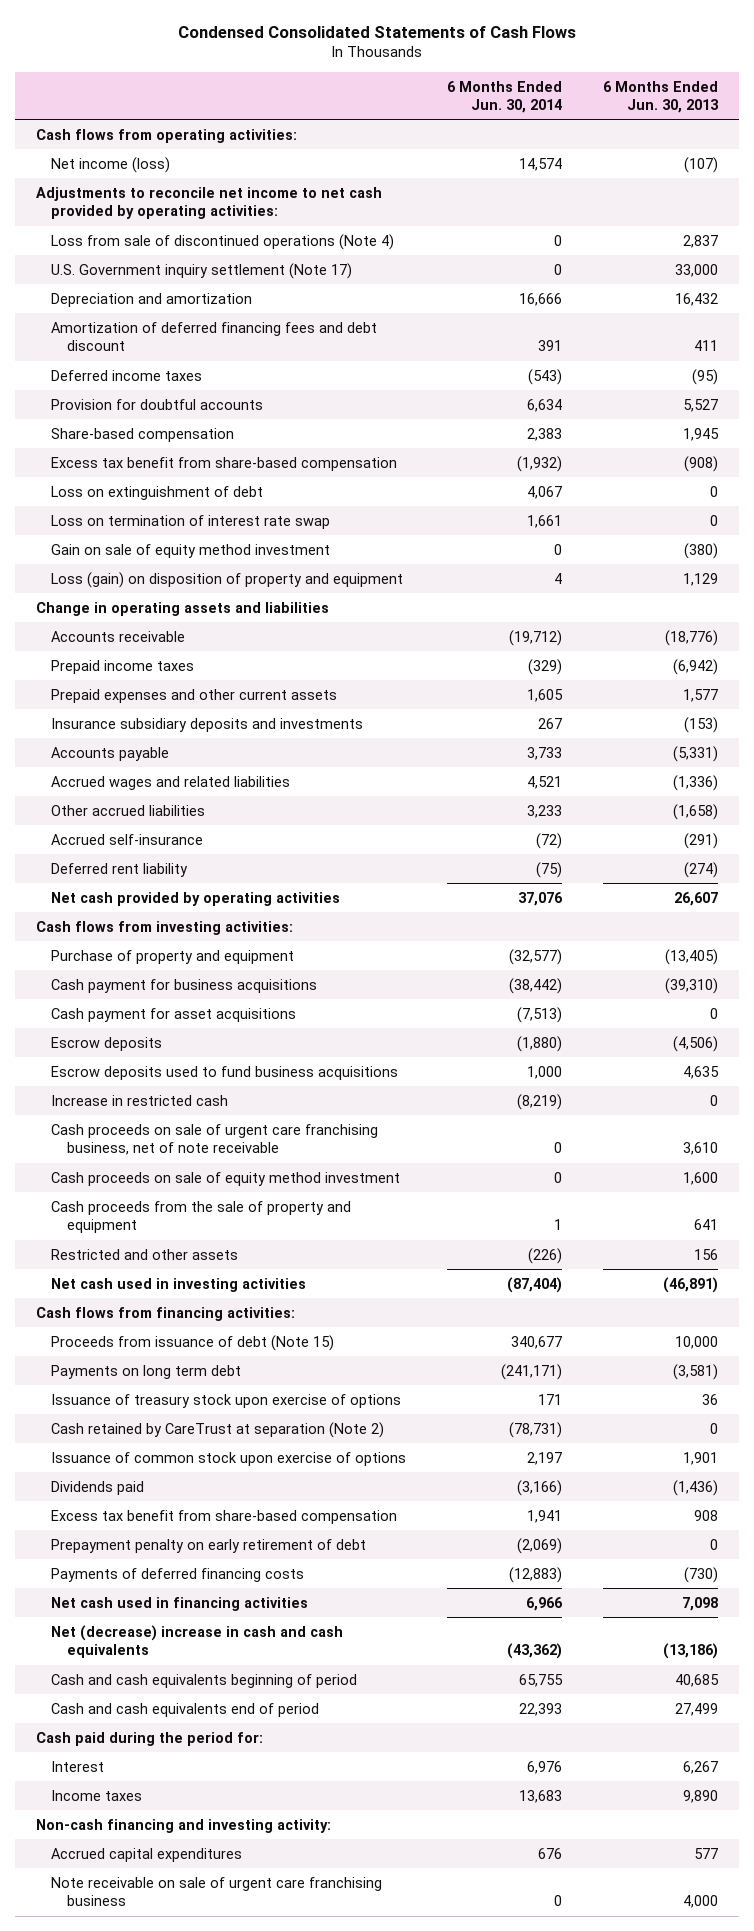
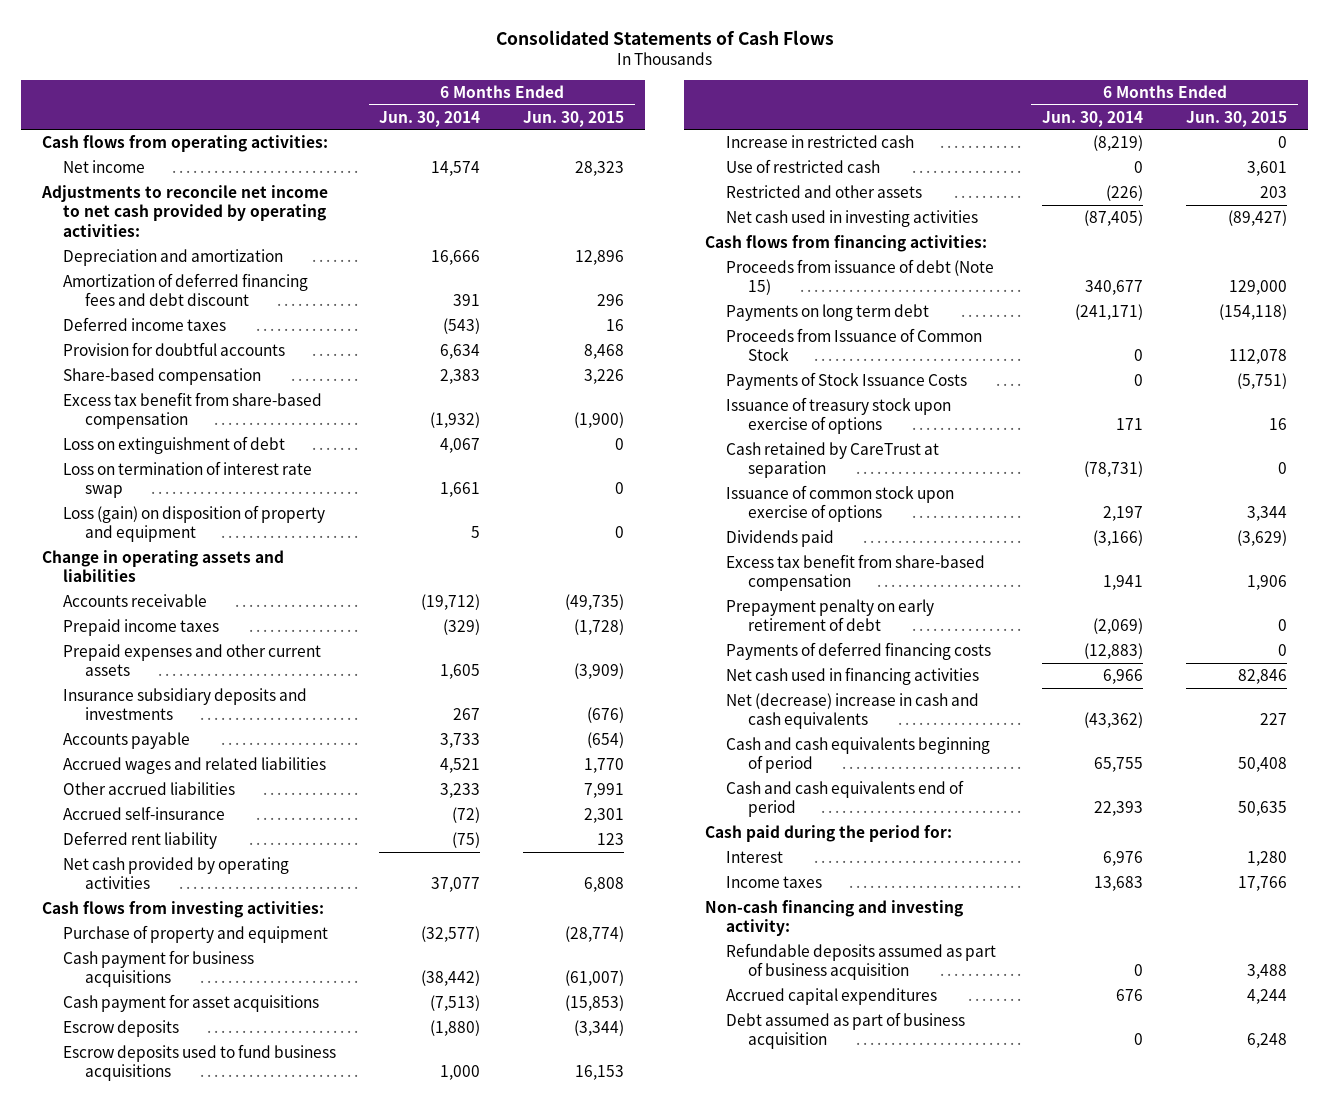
[177,25,576,38] Condensed Consolidated Statements of Cash Flows -> [495,29,834,45] Consolidated Statements of Cash Flows
[603,80,720,113] 6 Months Ended Jun. 30, 2013 -> none
none -> [523,110,625,127] Jun. 30, 2015
[51,156,171,173] Net income (loss) -> [63,159,146,173] Net income
[51,233,395,250] Loss from sale of discontinued operations (Note 4) -> none
[51,262,353,279] U.S. Government inquiry settlement (Note 17) -> none
[51,543,331,558] Gain on sale of equity method investment -> none
[554,572,563,584] 4 -> [471,526,481,539] 5
[518,891,564,906] 37,076 -> [431,877,481,893] 37,077
[51,1123,379,1155] Cash proceeds on sale of urgent care franchising business, net of note receivable -> none
[51,1171,401,1186] Cash proceeds on sale of equity method investment -> none
[51,1200,352,1233] Cash proceeds from the sale of property and equipment -> none
none -> [726,158,881,173] Use of restricted cash
[507,1276,563,1293] (87,404) -> [1084,209,1144,226] (87,405)
none -> [726,327,983,362] Proceeds from Issuance of Common Stock
none -> [726,371,968,390] Payments of Stock Issuance Costs
[51,1421,385,1438] Cash retained by CareTrust at separation (Note 2) -> [726,441,940,479] Cash retained by CareTrust at separation
none -> [726,942,997,981] Refundable deposits assumed as part of business acquisition
[51,1876,383,1906] Note receivable on sale of urgent care franchising business -> none
none -> [726,1011,966,1050] Debt assumed as part of business acquisition

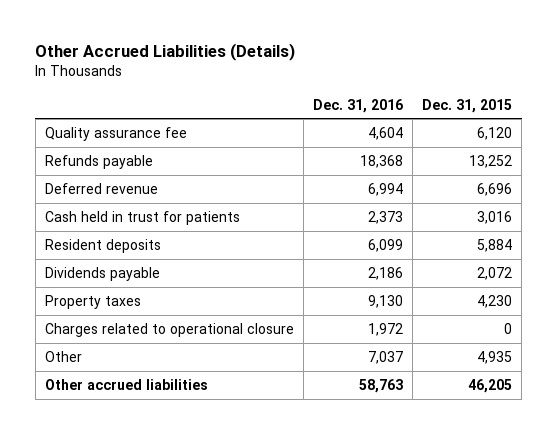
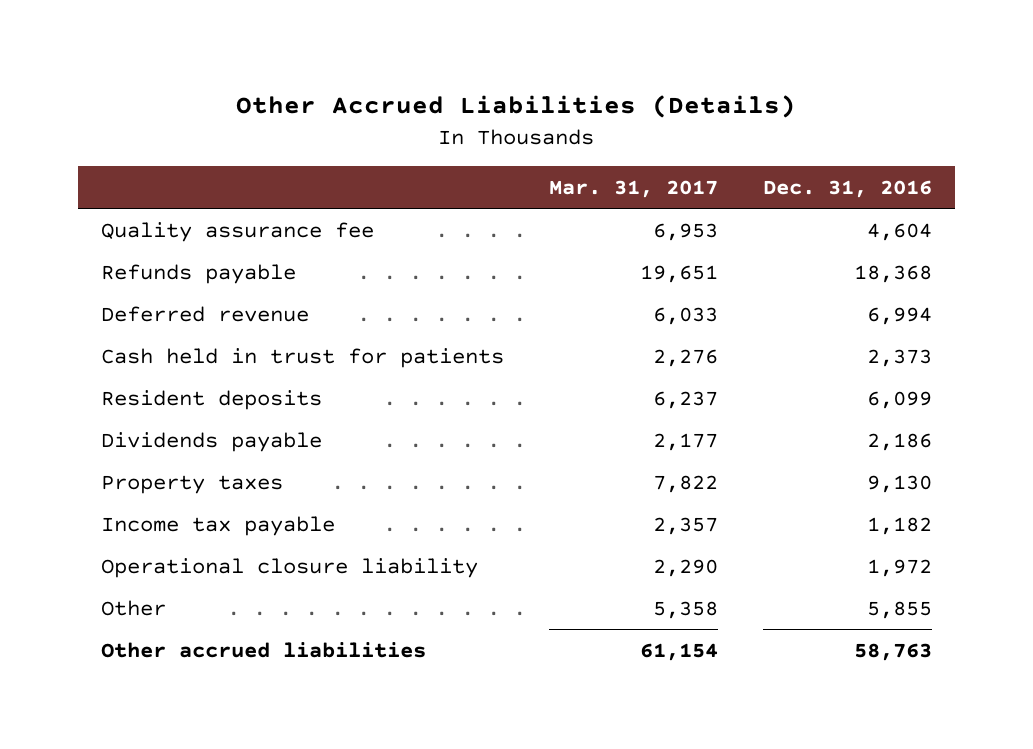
[422,98,513,113] Dec. 31, 2015 -> none
none -> [548,179,718,198] Mar. 31, 2017
none -> [100,515,335,536] Income tax payable
[44,322,294,337] Charges related to operational closure -> [100,557,478,578] Operational closure liability
[368,350,404,364] 7,037 -> [867,600,933,619] 5,855

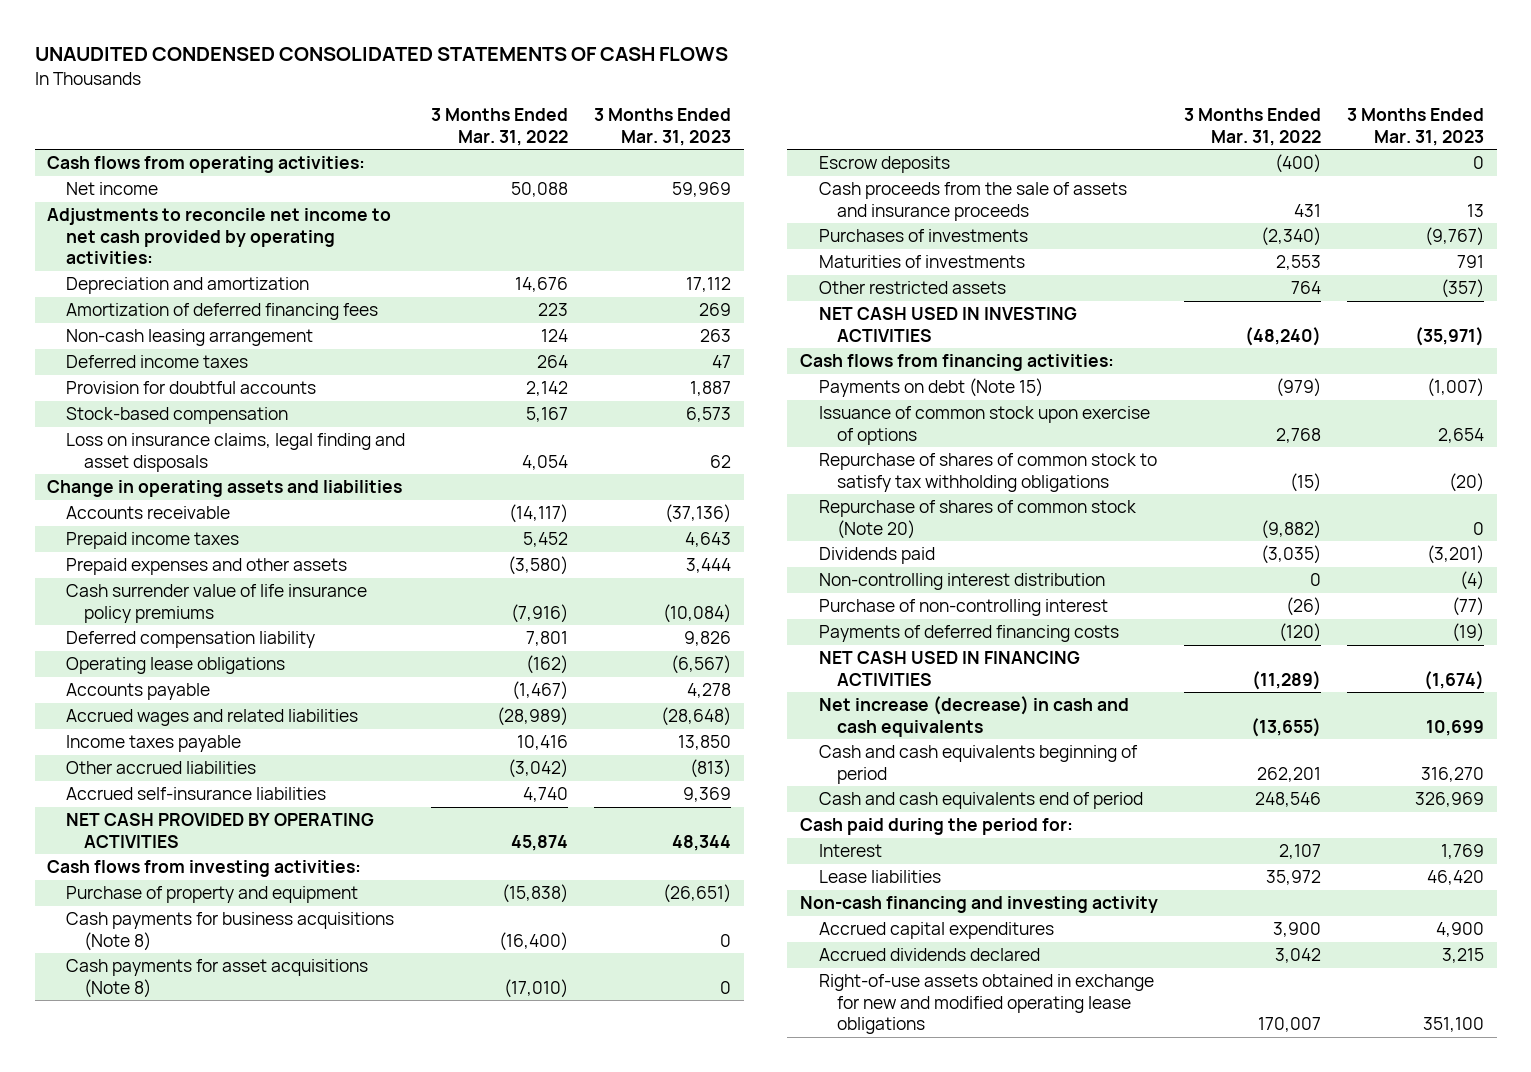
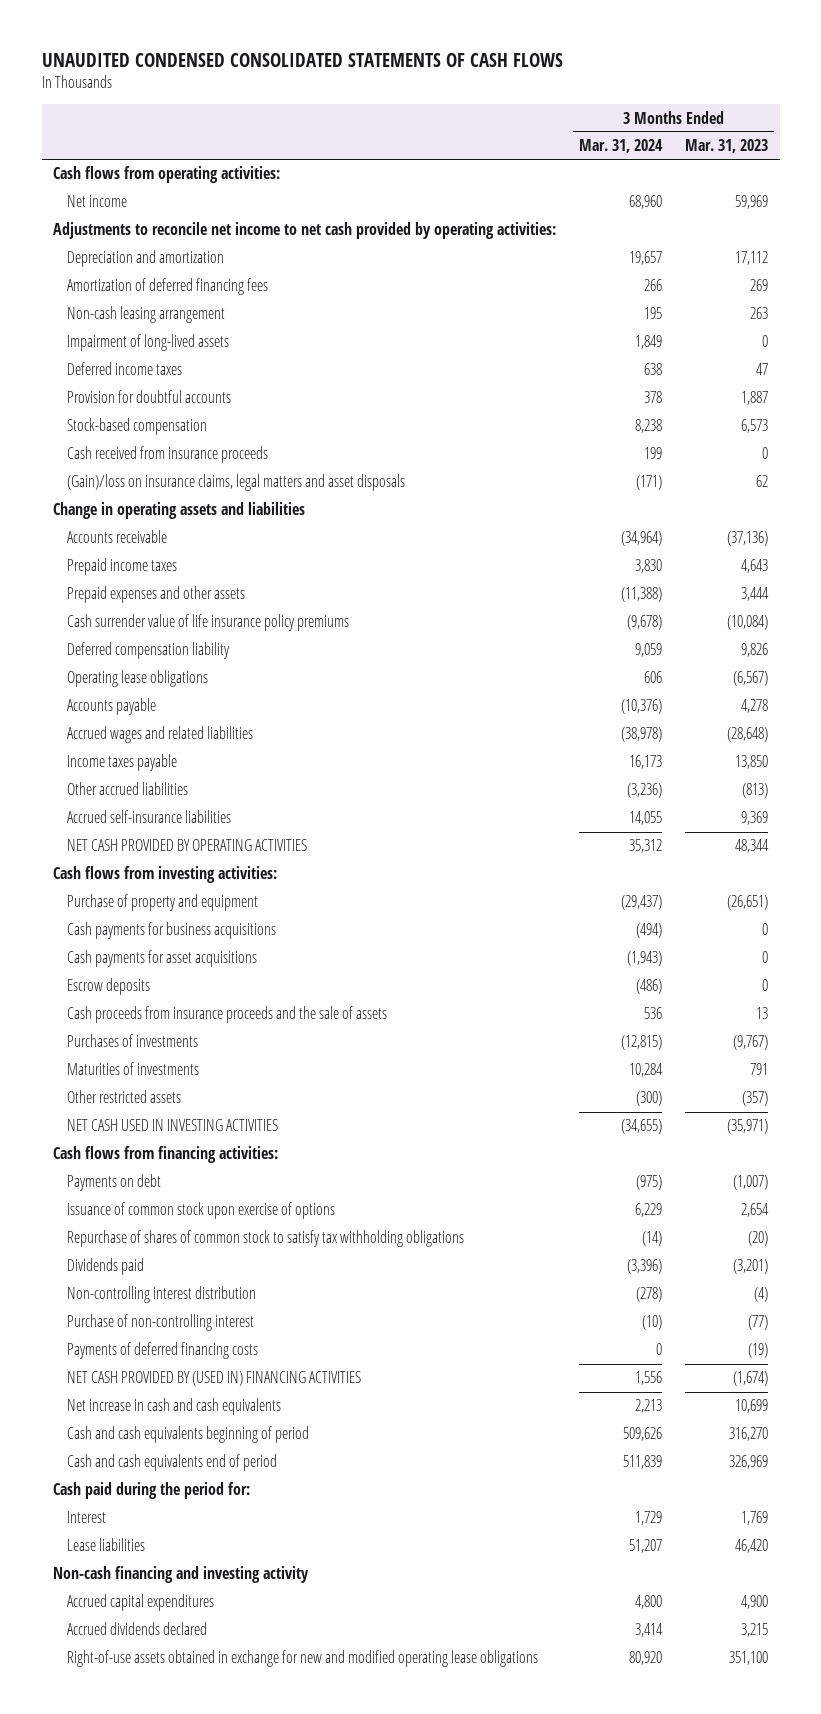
[431,108,569,146] 3 Months Ended Mar. 31, 2022 -> none
none -> [579,139,664,154] Mar. 31, 2024
none -> [66,334,229,352] Impairment of long-lived assets
none -> [66,446,268,464] Cash received from insurance proceeds
[65,433,405,472] Loss on insurance claims, legal finding and asset disposals -> [66,474,405,492] (Gain)/loss on insurance claims, legal matters and asset disposals
[65,912,394,951] Cash payments for business acquisitions (Note 8) -> [66,922,276,940] Cash payments for business acquisitions
[65,959,368,998] Cash payments for asset acquisitions (Note 8) -> [66,950,257,968] Cash payments for asset acquisitions
[818,182,1127,221] Cash proceeds from the sale of assets and insurance proceeds -> [66,1006,387,1024] Cash proceeds from insurance proceeds and the sale of assets
[818,378,1043,398] Payments on debt (Note 15) -> [66,1174,161,1192] Payments on debt
[818,500,1137,539] Repurchase of shares of common stock (Note 20) -> none
[818,651,1080,686] NET CASH USED IN FINANCING ACTIVITIES -> [66,1371,361,1387] NET CASH PROVIDED BY (USED IN) FINANCING ACTIVITIES
[818,696,1129,737] Net increase (decrease) in cash and cash equivalents -> [66,1398,281,1416] Net increase in cash and cash equivalents

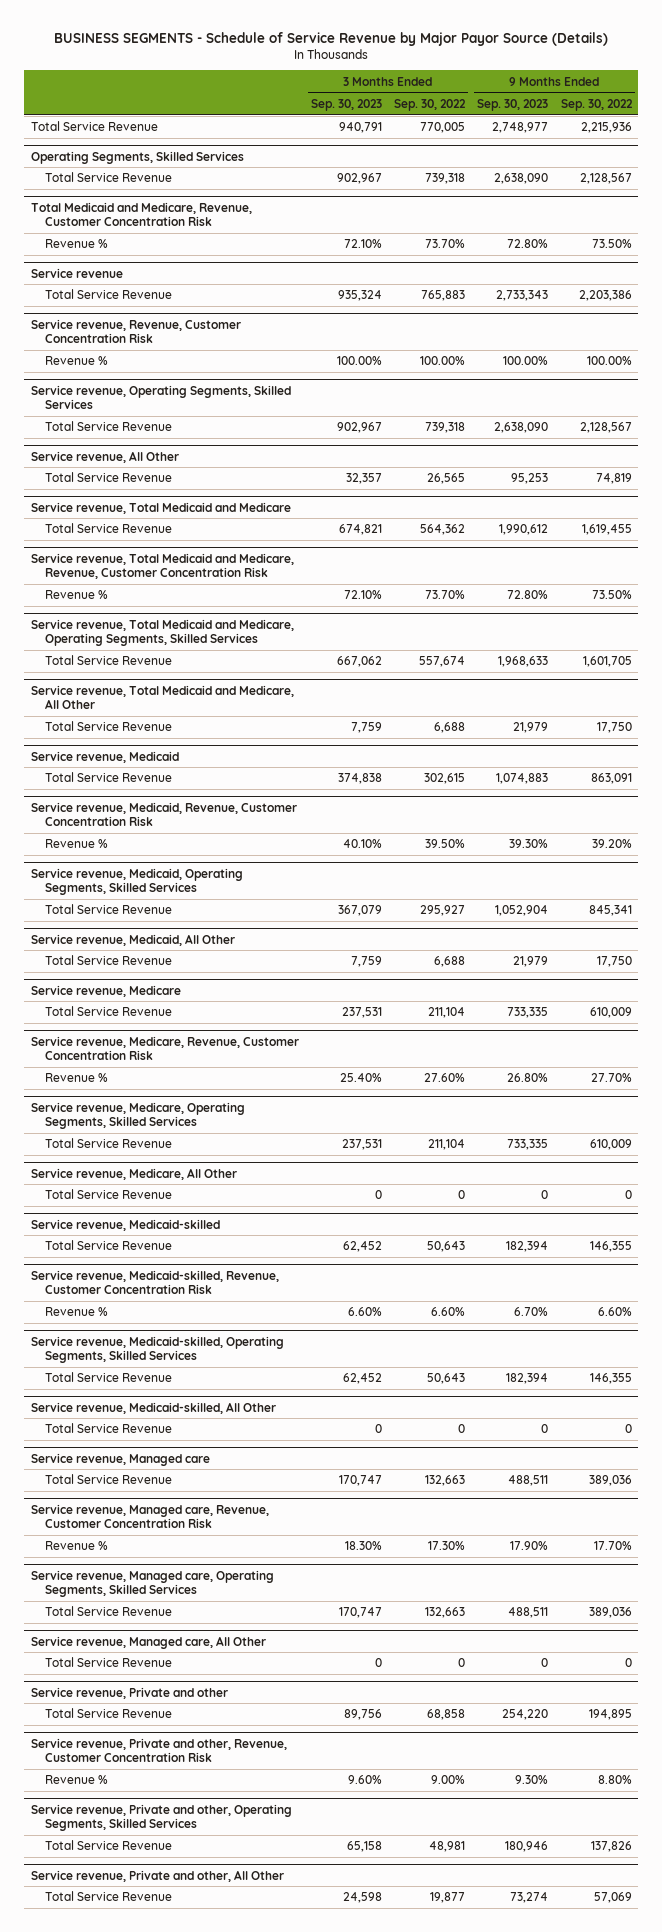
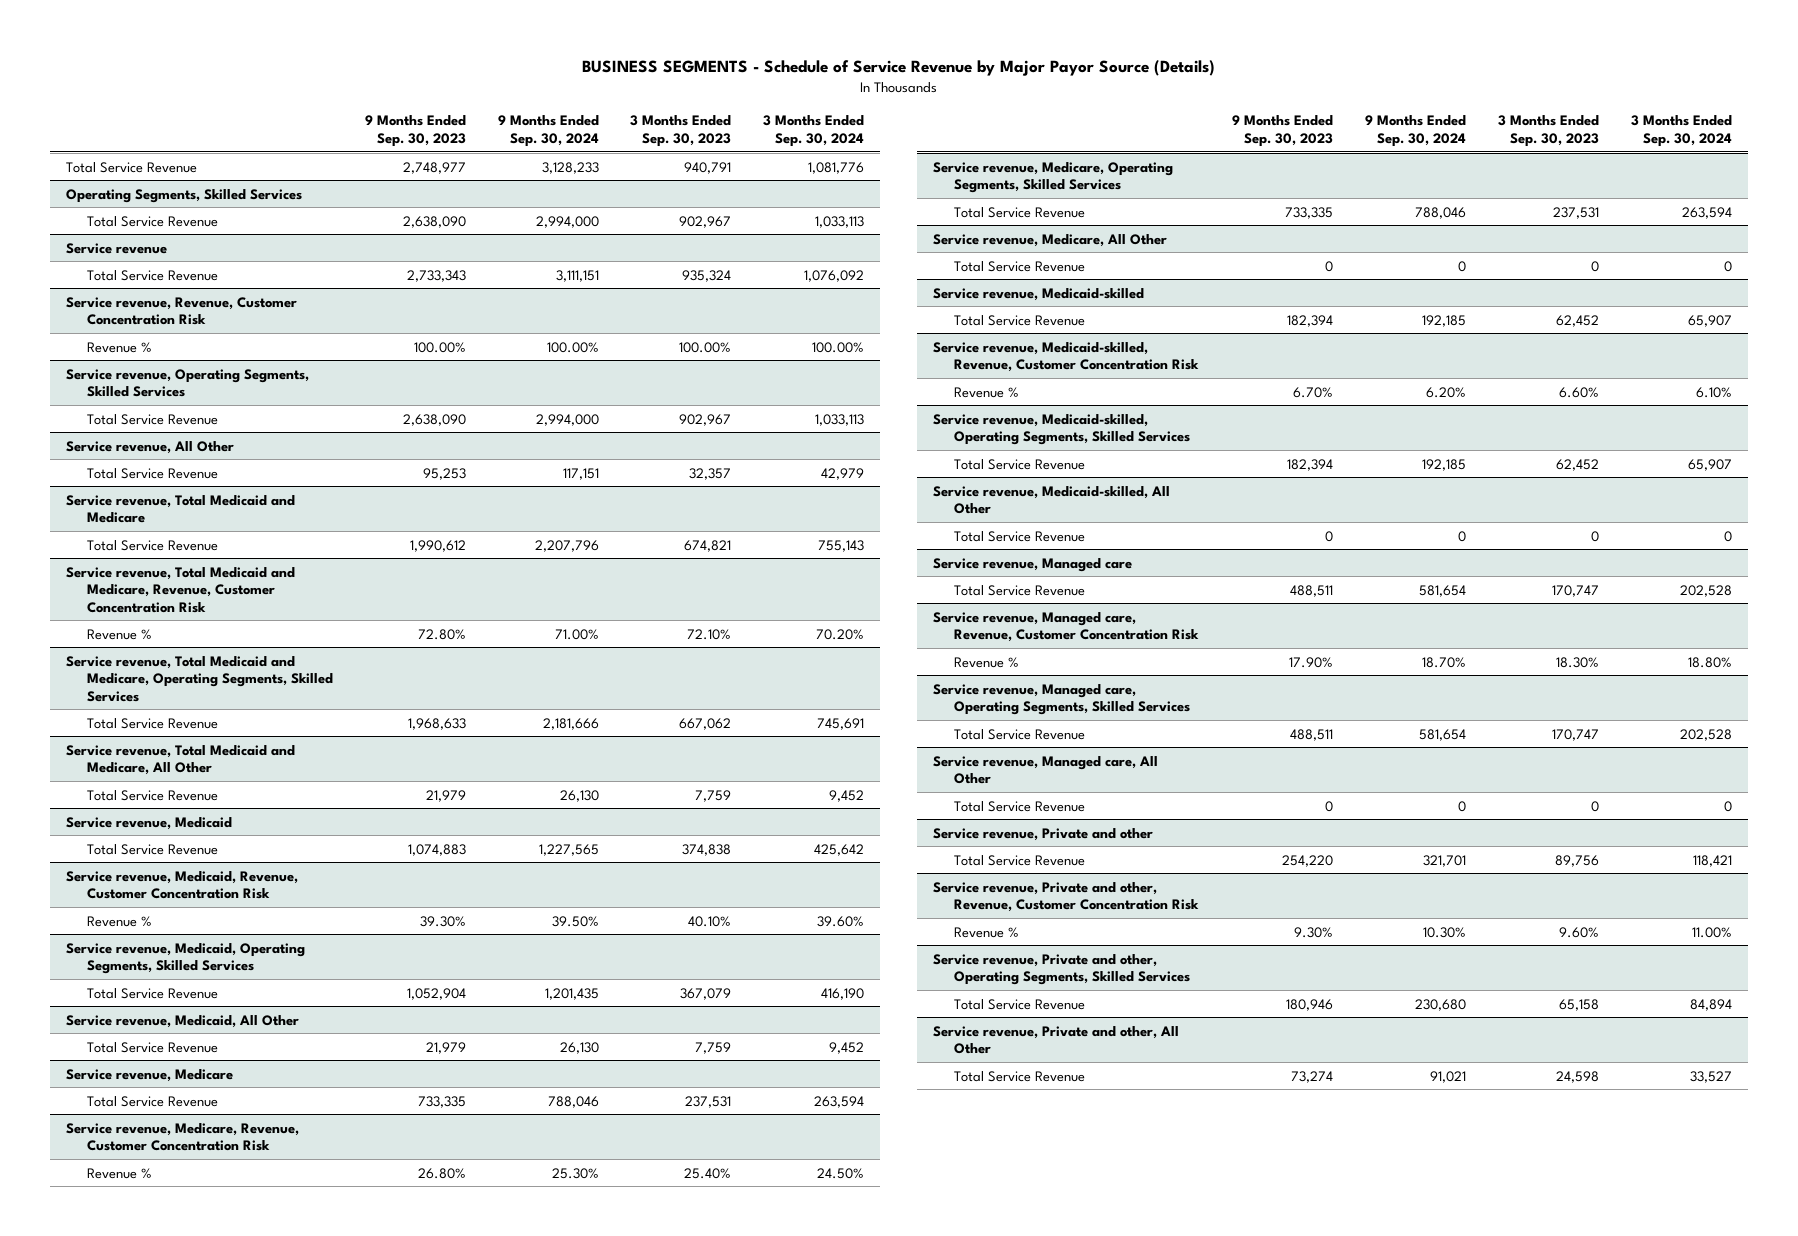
[394,98,467,111] Sep. 30, 2022 -> none
[560,98,633,111] Sep. 30, 2022 -> none
none -> [497,115,599,147] 9 Months Ended Sep. 30, 2024
none -> [763,115,865,147] 3 Months Ended Sep. 30, 2024
[30,201,252,227] Total Medicaid and Medicare, Revenue, Customer Concentration Risk -> none
[44,239,108,249] Revenue % -> none

